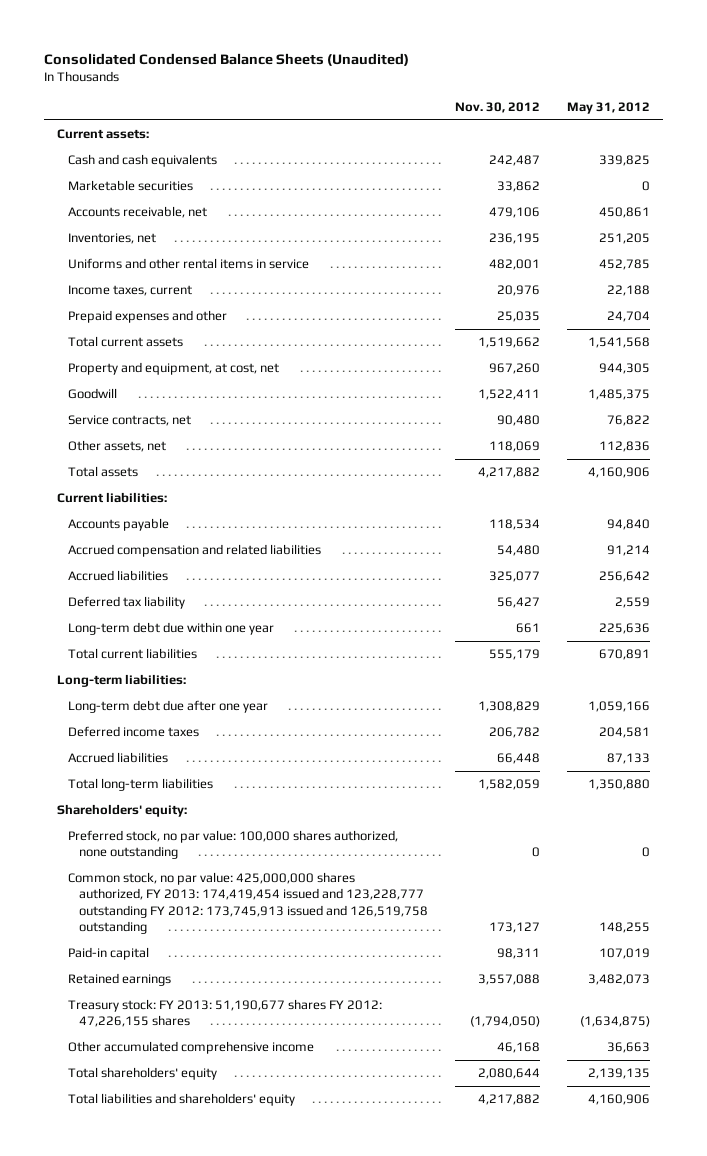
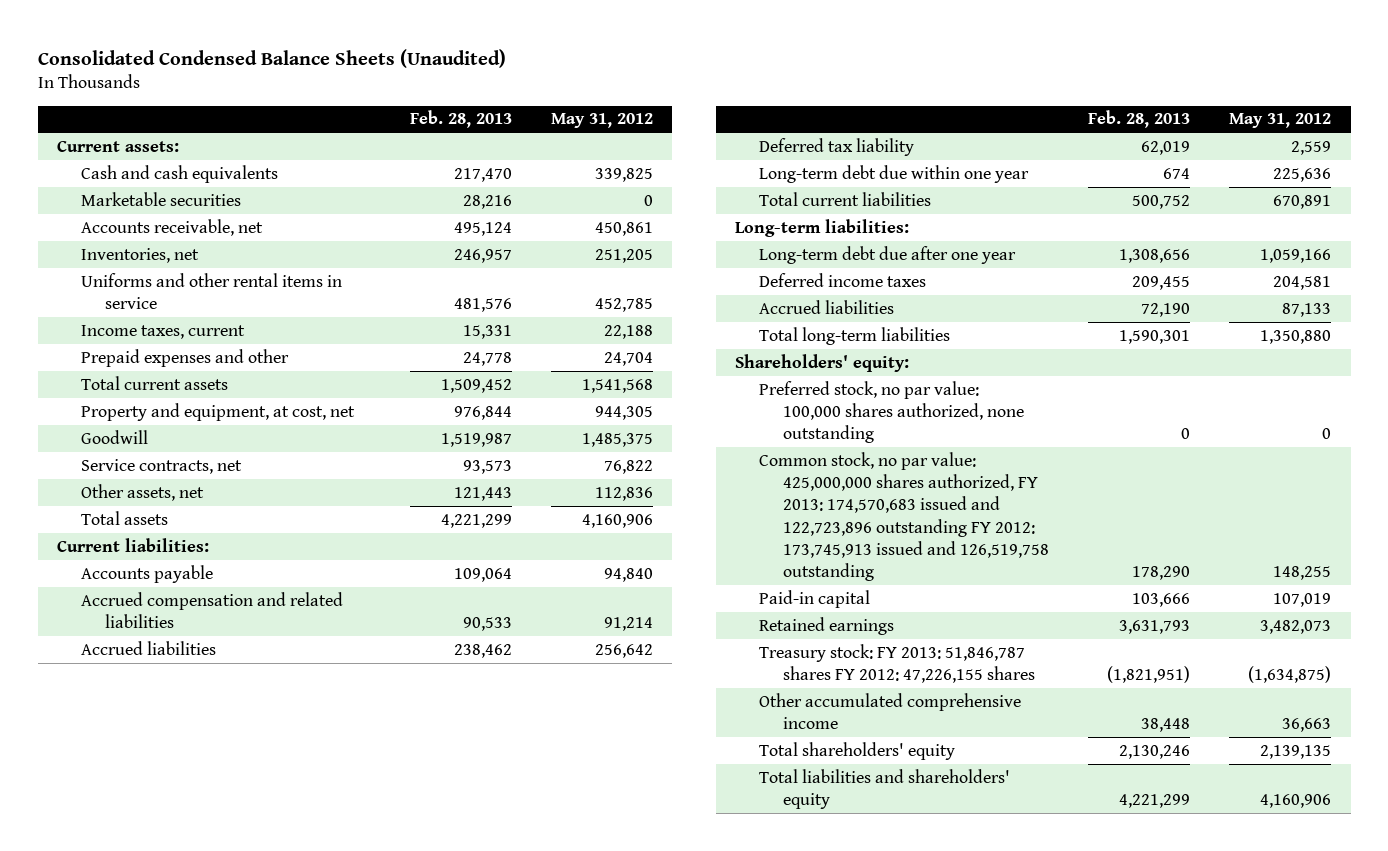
[454,102,540,114] Nov. 30, 2012 -> none
none -> [409,110,512,129] Feb. 28, 2013
[68,872,428,935] Common stock, no par value: 425,000,000 shares authorized, FY 2013: 174,419,454 issued and 123,228,777 outstanding FY 2012: 173,745,913 issued and 126,519,758 outstanding -> [759,451,1049,582] Common stock, no par value: 425,000,000 shares authorized, FY 2013: 174,570,683 issued and 122,723,896 outstanding FY 2012: 173,745,913 issued and 126,519,758 outstanding
[68,999,383,1028] Treasury stock: FY 2013: 51,190,677 shares FY 2012: 47,226,155 shares -> [759,643,1035,684] Treasury stock: FY 2013: 51,846,787 shares FY 2012: 47,226,155 shares

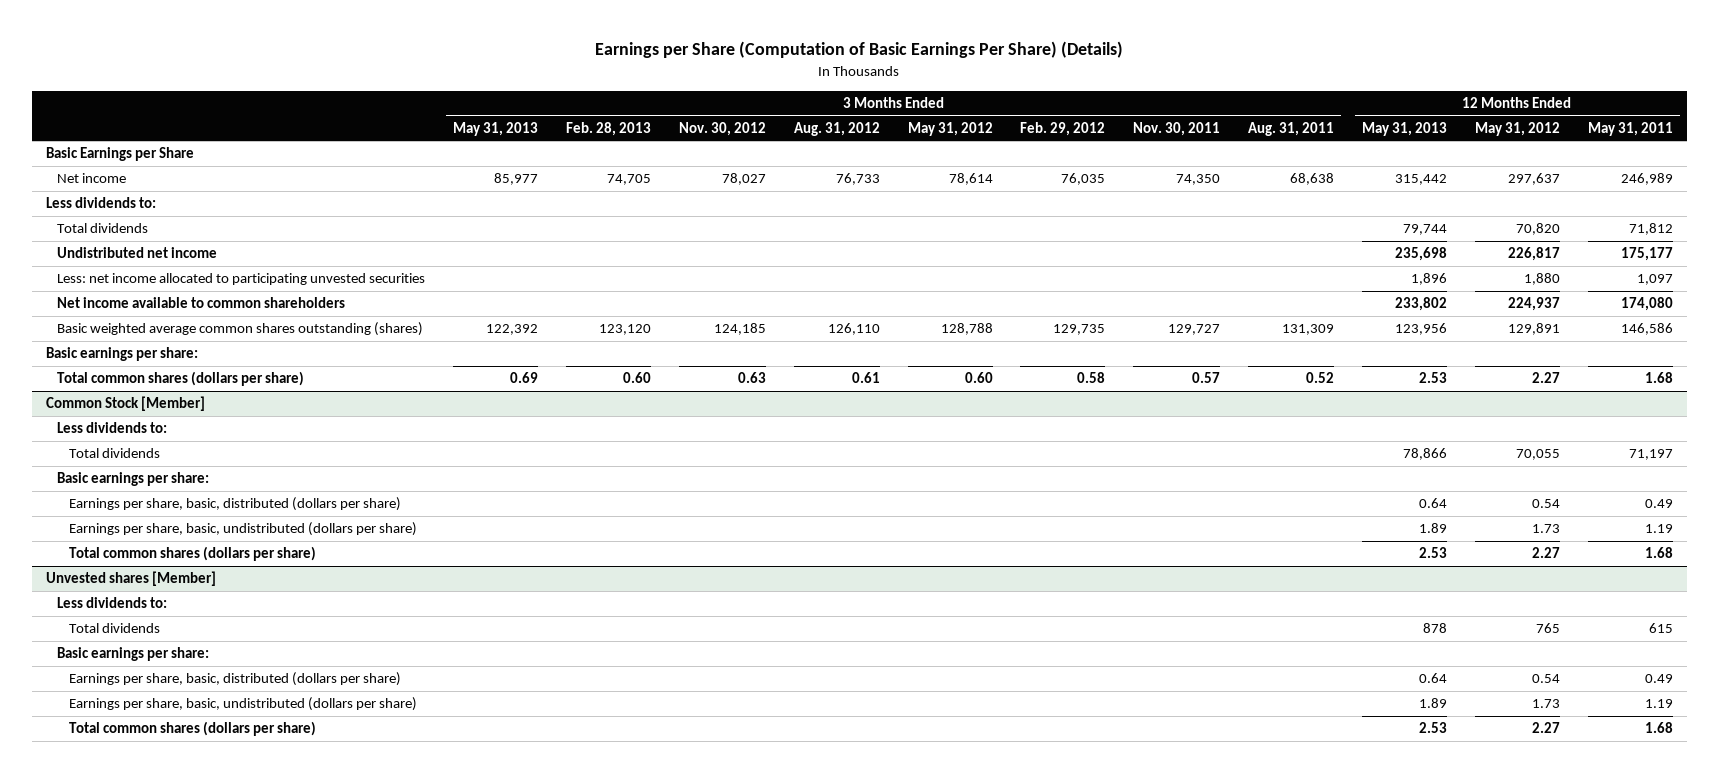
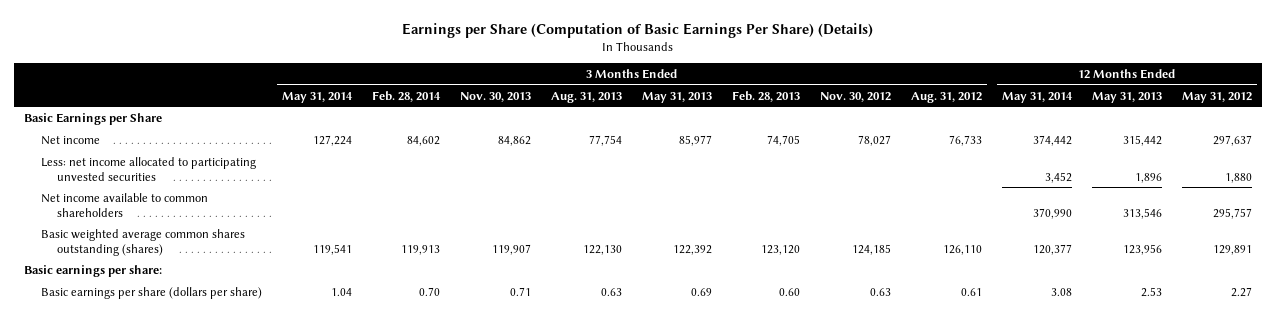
[907,121,993,136] May 31, 2012 -> none
[1020,121,1106,136] Feb. 29, 2012 -> none
[1133,121,1221,136] Nov. 30, 2011 -> none
[1248,121,1335,136] Aug. 31, 2011 -> none
[1587,121,1673,136] May 31, 2011 -> none
none -> [281,91,353,103] May 31, 2014
none -> [371,90,441,102] Feb. 28, 2014
none -> [459,91,531,102] Nov. 30, 2013
none -> [550,91,622,103] Aug. 31, 2013
none -> [1001,91,1073,103] May 31, 2014
[45,197,156,209] Less dividends to: -> none
[57,223,149,234] Total dividends -> none
[57,247,218,259] Undistributed net income -> none
[1395,297,1448,312] 233,802 -> [1122,207,1162,219] 313,546
[1507,297,1560,312] 224,937 -> [1212,207,1252,219] 295,757
[45,396,205,412] Common Stock [Member] -> none
[57,422,168,434] Less dividends to: -> none
[68,448,160,459] Total dividends -> none
[57,472,210,487] Basic earnings per share: -> none
[68,497,401,512] Earnings per share, basic, distributed (dollars per share) -> none
[68,522,417,537] Earnings per share, basic, undistributed (dollars per share) -> none
[68,546,316,562] Total common shares (dollars per share) -> none
[45,571,216,587] Unvested shares [Member] -> none
[57,597,168,609] Less dividends to: -> none
[68,623,160,634] Total dividends -> none
[57,647,210,662] Basic earnings per share: -> none
[68,672,401,687] Earnings per share, basic, distributed (dollars per share) -> none
[68,697,417,712] Earnings per share, basic, undistributed (dollars per share) -> none
[68,721,316,737] Total common shares (dollars per share) -> none
[57,371,305,387] Total common shares (dollars per share) -> [40,286,262,299] Basic earnings per share (dollars per share)

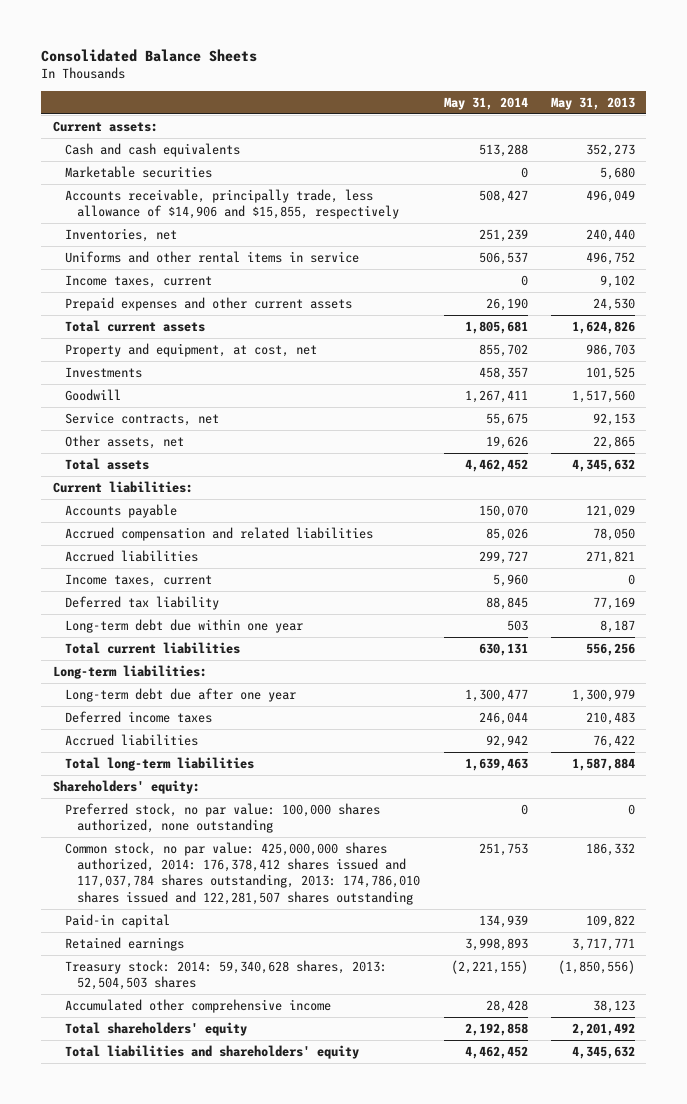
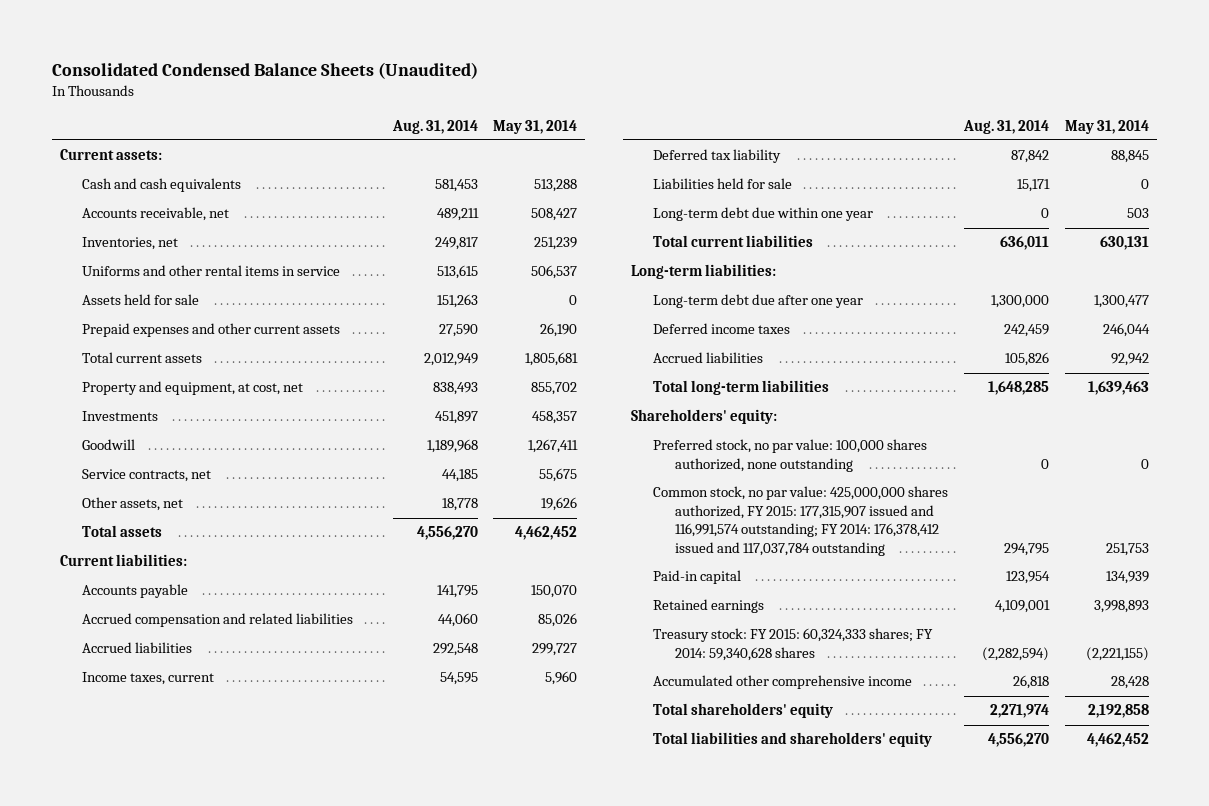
[41,49,258,63] Consolidated Balance Sheets -> [51,61,478,79] Consolidated Condensed Balance Sheets (Unaudited)
[550,96,635,110] May 31, 2013 -> none
none -> [391,119,478,134] Aug. 31, 2014
[65,165,213,178] Marketable securities -> none
[65,188,400,220] Accounts receivable, principally trade, less allowance of $14,906 and $15,855, respectively -> [81,207,229,222] Accounts receivable, net
[65,274,213,288] Income taxes, current -> none
none -> [81,294,199,306] Assets held for sale
none -> [653,178,793,190] Liabilities held for sale
[65,841,421,905] Common stock, no par value: 425,000,000 shares authorized, 2014: 176,378,412 shares issued and 117,037,784 shares outstanding, 2013: 174,786,010 shares issued and 122,281,507 shares outstanding -> [653,486,949,556] Common stock, no par value: 425,000,000 shares authorized, FY 2015: 177,315,907 issued and 116,991,574 outstanding; FY 2014: 176,378,412 issued and 117,037,784 outstanding
[65,959,388,991] Treasury stock: 2014: 59,340,628 shares, 2013: 52,504,503 shares -> [653,628,934,661] Treasury stock: FY 2015: 60,324,333 shares; FY 2014: 59,340,628 shares

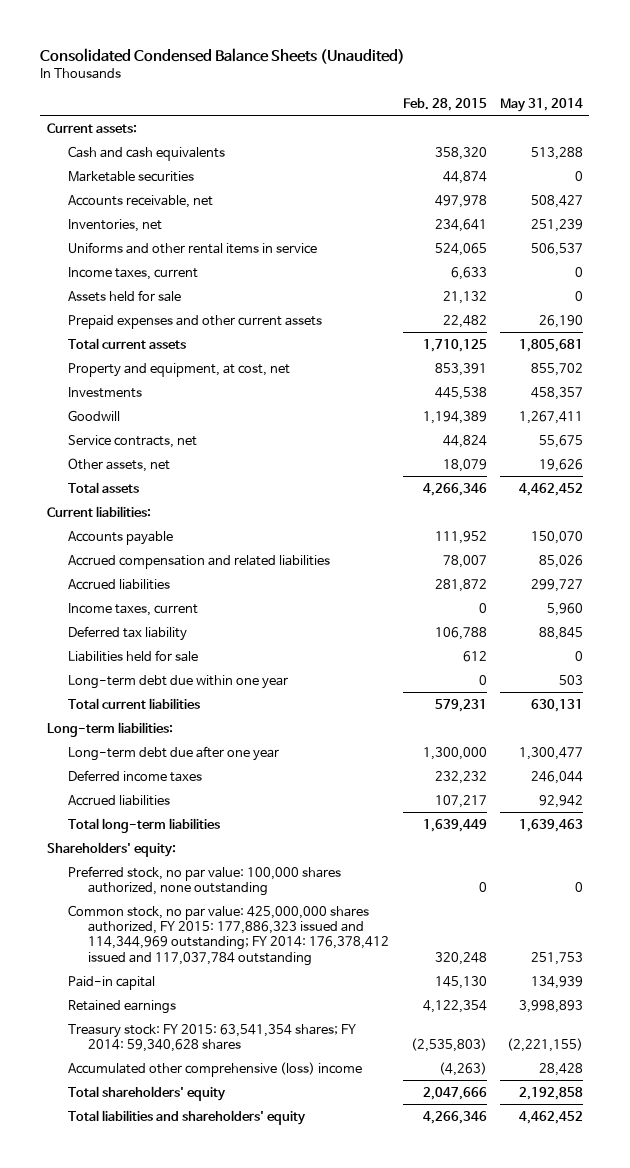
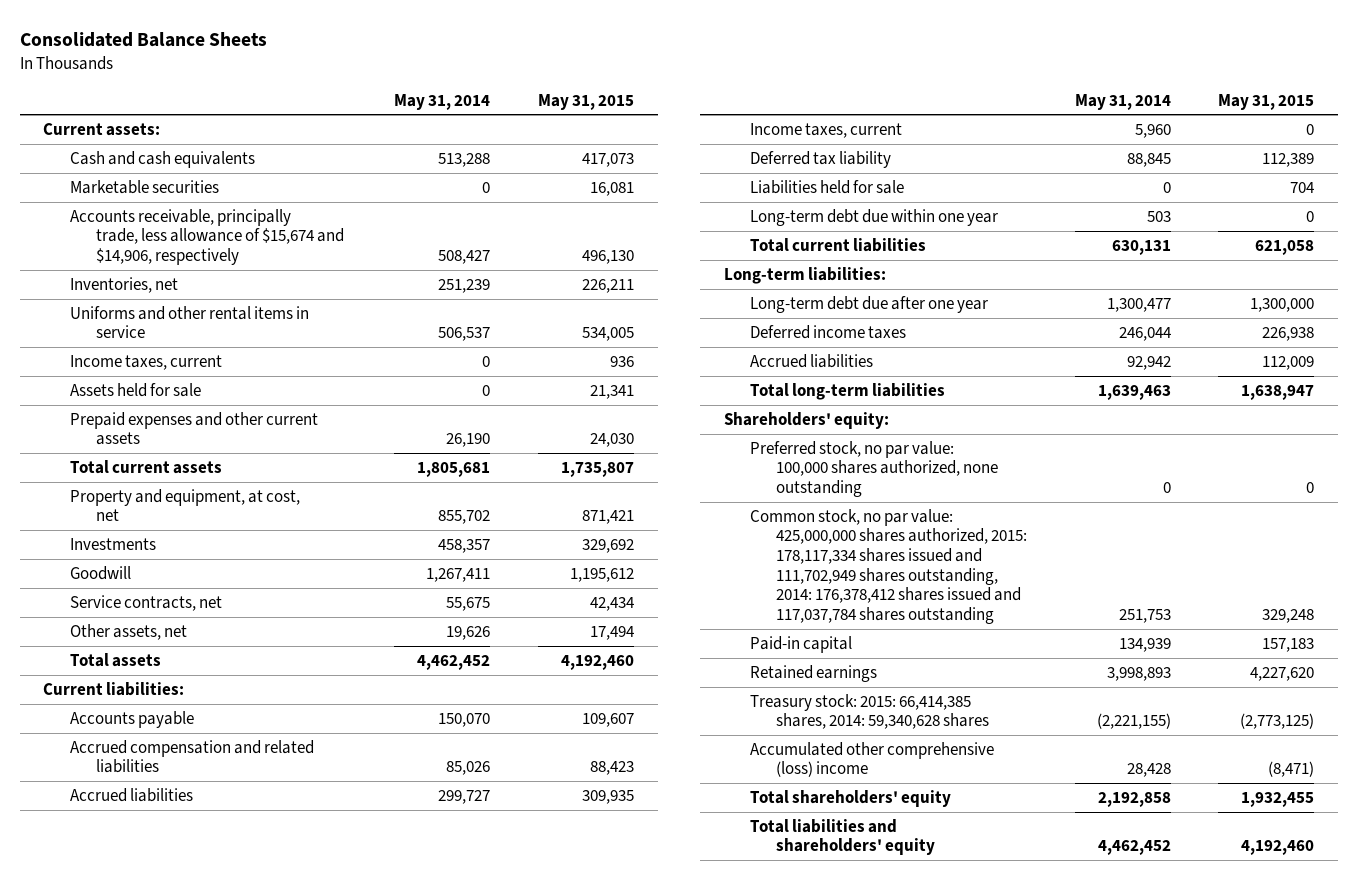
[40,47,406,64] Consolidated Condensed Balance Sheets (Unaudited) -> [19,31,267,47] Consolidated Balance Sheets
[402,97,487,111] Feb. 28, 2015 -> none
none -> [537,93,634,110] May 31, 2015
[67,194,213,208] Accounts receivable, net -> [69,208,344,266] Accounts receivable, principally trade, less allowance of $15,674 and $14,906, respectively
[67,904,390,966] Common stock, no par value: 425,000,000 shares authorized, FY 2015: 177,886,323 issued and 114,344,969 outstanding; FY 2014: 176,378,412 issued and 117,037,784 outstanding -> [749,508,1028,624] Common stock, no par value: 425,000,000 shares authorized, 2015: 178,117,334 shares issued and 111,702,949 shares outstanding, 2014: 176,378,412 shares issued and 117,037,784 shares outstanding
[67,1023,356,1052] Treasury stock: FY 2015: 63,541,354 shares; FY 2014: 59,340,628 shares -> [749,693,990,730] Treasury stock: 2015: 66,414,385 shares, 2014: 59,340,628 shares

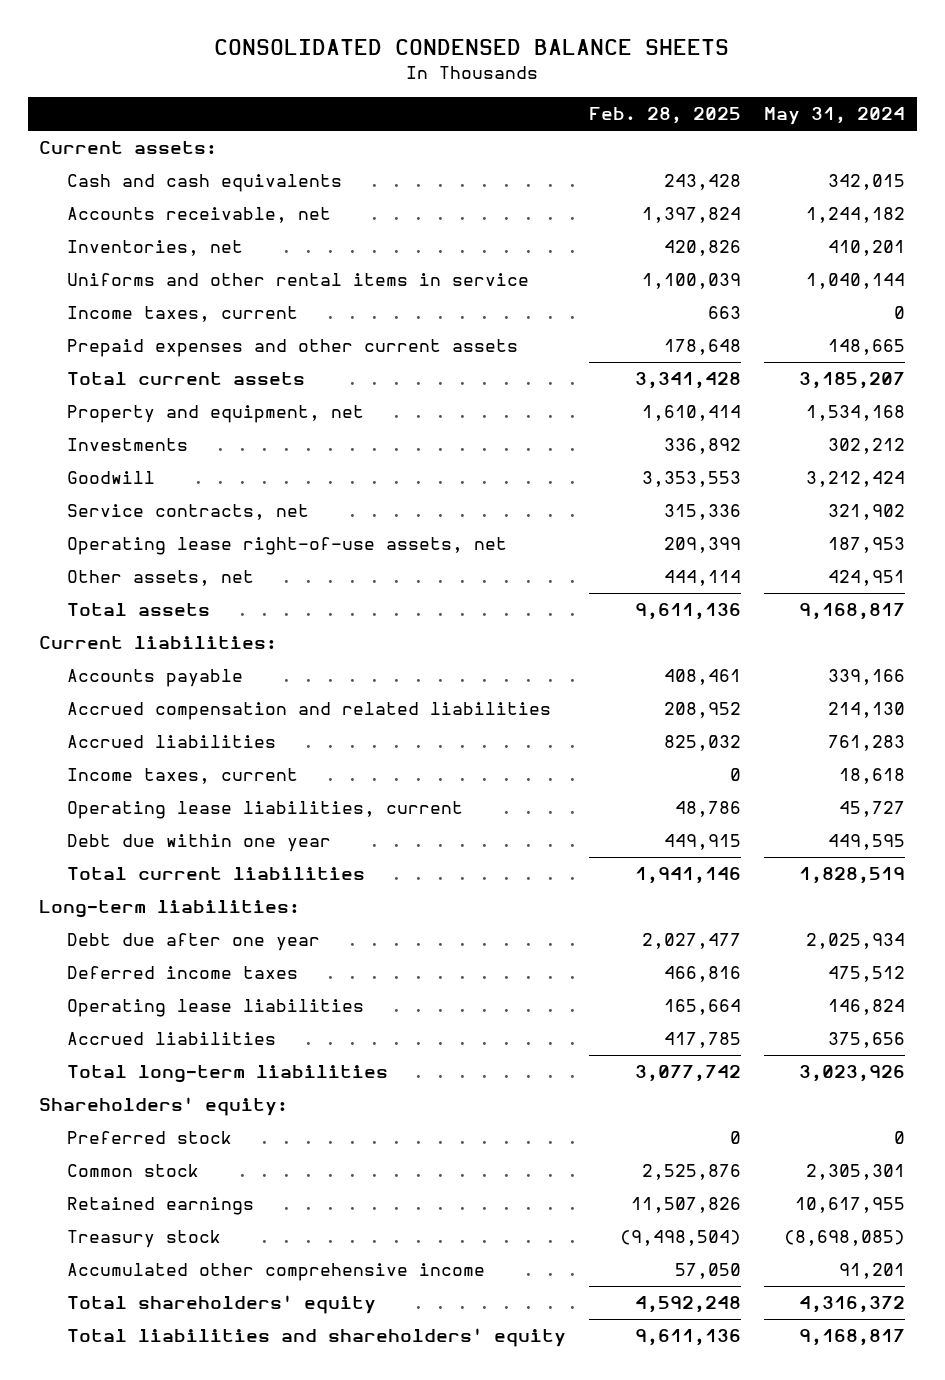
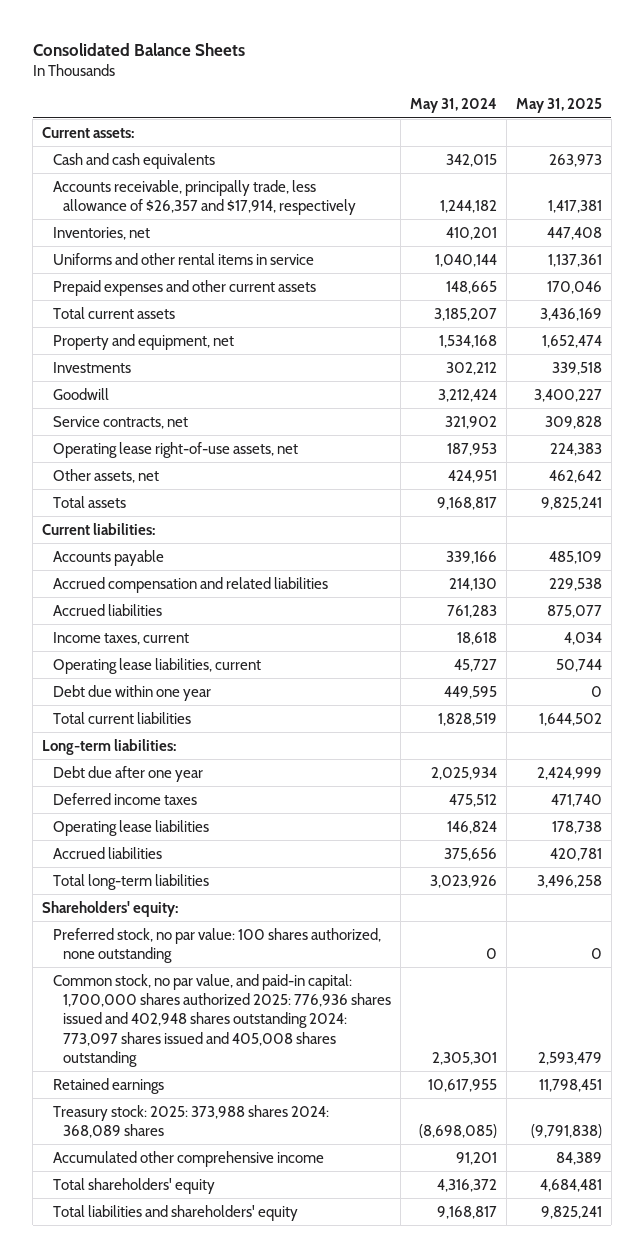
[214,39,730,56] CONSOLIDATED CONDENSED BALANCE SHEETS -> [32,42,245,56] Consolidated Balance Sheets
[589,107,742,125] Feb. 28, 2025 -> none
none -> [515,98,602,114] May 31, 2025
[67,207,332,224] Accounts receivable, net -> [52,179,357,216] Accounts receivable, principally trade, less allowance of $26,357 and $17,914, respectively
[67,306,299,323] Income taxes, current -> none
[67,1131,233,1145] Preferred stock -> [52,927,381,964] Preferred stock, no par value: 100 shares authorized, none outstanding
[67,1164,200,1178] Common stock -> [52,973,392,1068] Common stock, no par value, and paid-in capital: 1,700,000 shares authorized 2025: 776,936 shares issued and 402,948 shares outstanding 2024: 773,097 shares issued and 405,008 shares outstanding
[67,1230,222,1249] Treasury stock -> [52,1104,329,1139] Treasury stock: 2025: 373,988 shares 2024: 368,089 shares

